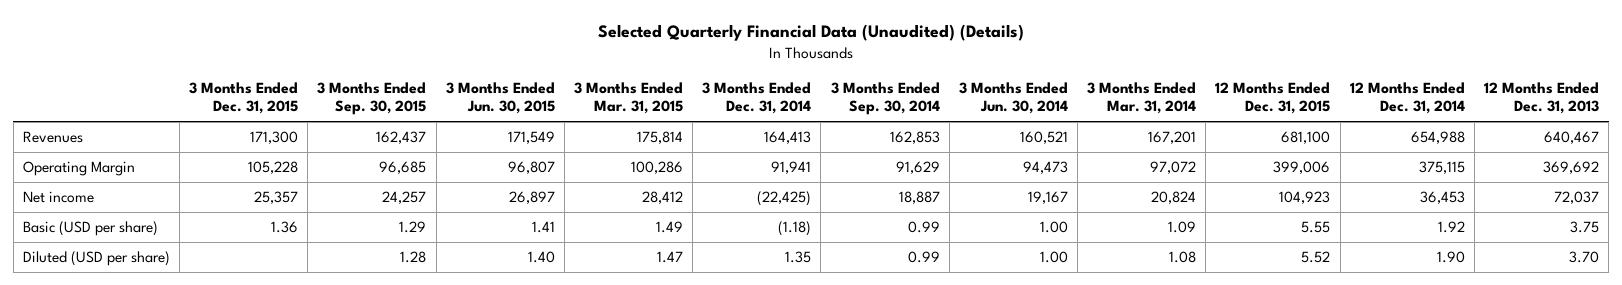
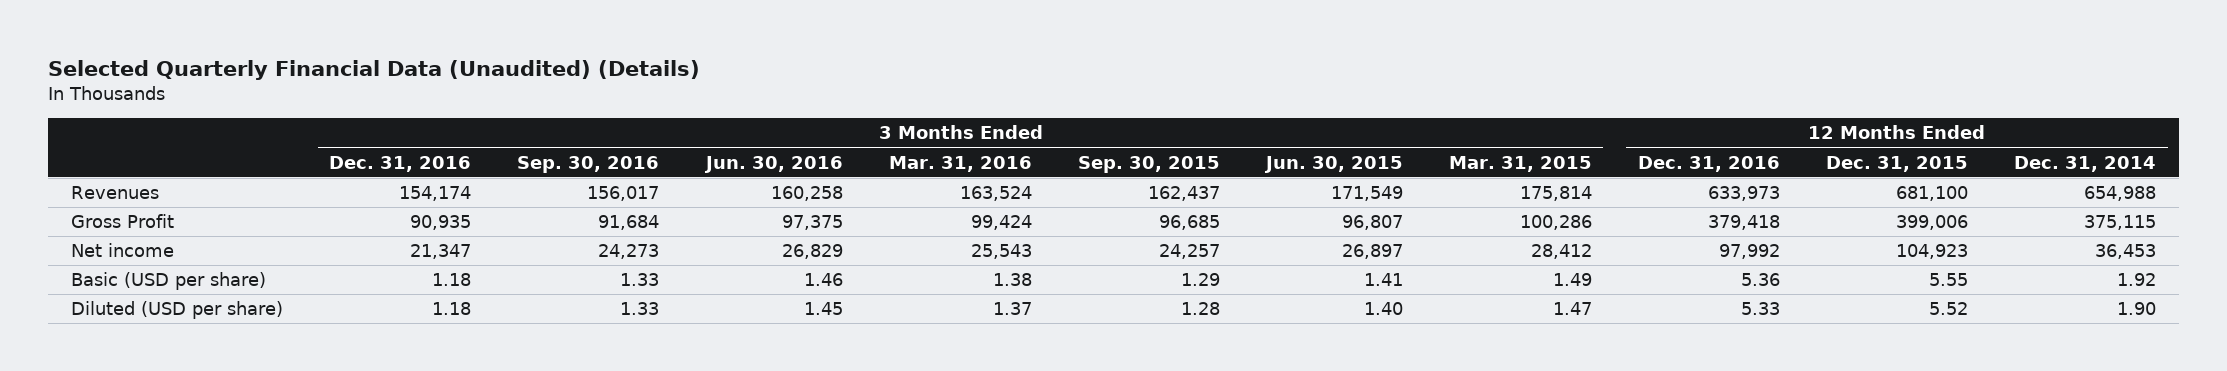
[189,82,299,115] 3 Months Ended Dec. 31, 2015 -> none
[702,82,812,115] 3 Months Ended Dec. 31, 2014 -> none
[830,82,940,116] 3 Months Ended Sep. 30, 2014 -> none
[958,82,1068,115] 3 Months Ended Jun. 30, 2014 -> none
[1087,82,1197,115] 3 Months Ended Mar. 31, 2014 -> none
[1484,82,1600,115] 12 Months Ended Dec. 31, 2013 -> none
none -> [329,155,472,172] Dec. 31, 2016
none -> [517,155,660,173] Sep. 30, 2016
none -> [703,155,843,173] Jun. 30, 2016
none -> [888,155,1032,172] Mar. 31, 2016
none -> [1638,155,1781,172] Dec. 31, 2016
[22,160,135,176] Operating Margin -> [71,214,175,229] Gross Profit

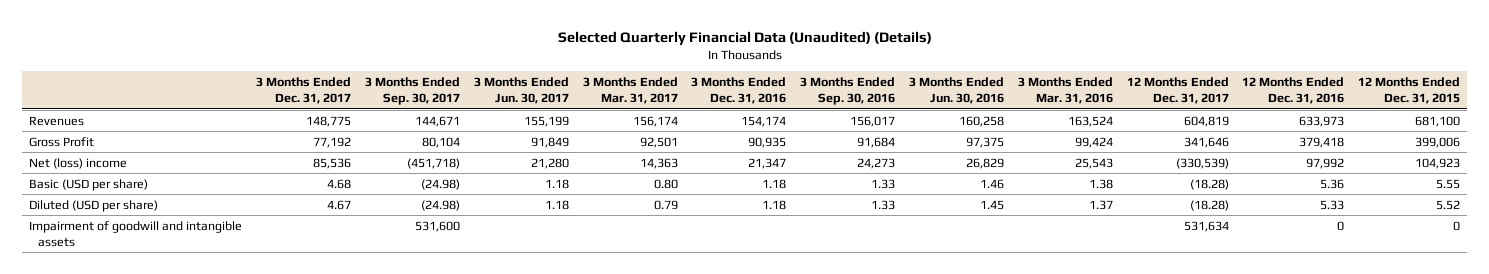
[1077,155,1220,173] Sep. 30, 2015 -> none
[1263,155,1403,173] Jun. 30, 2015 -> none
[1448,155,1592,172] Mar. 31, 2015 -> none
[2014,155,2157,172] Dec. 31, 2014 -> none
none -> [256,77,352,104] 3 Months Ended Dec. 31, 2017
none -> [364,77,460,105] 3 Months Ended Sep. 30, 2017
none -> [473,77,569,104] 3 Months Ended Jun. 30, 2017
none -> [582,77,678,104] 3 Months Ended Mar. 31, 2017
none -> [1126,77,1229,104] 12 Months Ended Dec. 31, 2017
[71,243,175,258] Net income -> [29,157,128,169] Net (loss) income
none -> [29,220,243,247] Impairment of goodwill and intangible assets

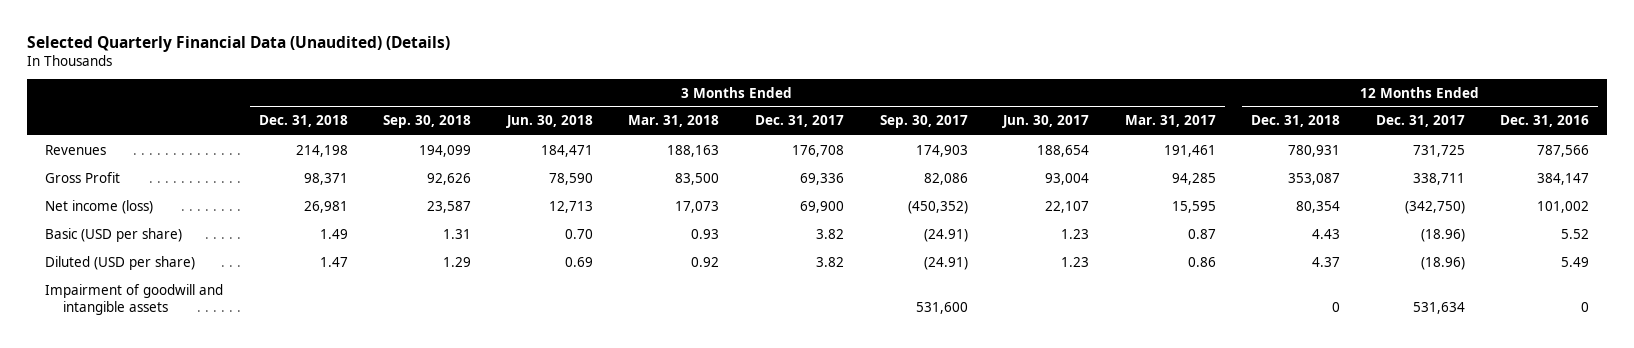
[691,77,787,104] 3 Months Ended Dec. 31, 2016 -> none
[800,77,896,105] 3 Months Ended Sep. 30, 2016 -> none
[908,77,1004,104] 3 Months Ended Jun. 30, 2016 -> none
[1017,77,1113,104] 3 Months Ended Mar. 31, 2016 -> none
[1358,77,1461,104] 12 Months Ended Dec. 31, 2015 -> none
none -> [258,115,348,128] Dec. 31, 2018
none -> [383,115,472,129] Sep. 30, 2018
none -> [505,115,593,129] Jun. 30, 2018
none -> [628,115,720,128] Mar. 31, 2018
none -> [1251,115,1341,128] Dec. 31, 2018
[306,115,352,127] 148,775 -> [791,144,844,157] 176,708
[414,115,460,127] 144,671 -> [915,144,968,157] 174,903
[523,115,569,127] 155,199 -> [1037,144,1090,157] 188,654
[632,115,678,127] 156,174 -> [1163,144,1216,157] 191,461
[1183,115,1229,127] 604,819 -> [1412,144,1465,157] 731,725
[1299,115,1345,127] 633,973 -> [1537,144,1590,157] 787,566
[313,136,352,148] 77,192 -> [799,172,844,185] 69,336
[421,136,460,148] 80,104 -> [923,172,968,185] 82,086
[530,136,569,148] 91,849 -> [1045,172,1090,185] 93,004
[639,136,678,148] 92,501 -> [1171,172,1216,185] 94,285
[1183,136,1229,148] 341,646 -> [1412,172,1465,185] 338,711
[1299,136,1345,148] 379,418 -> [1537,172,1590,185] 384,147
[29,157,128,169] Net (loss) income -> [45,199,154,214] Net income (loss)
[313,157,352,169] 85,536 -> [799,200,844,213] 69,900
[406,157,460,169] (451,718) -> [907,200,968,214] (450,352)
[530,157,569,169] 21,280 -> [1045,200,1090,213] 22,107
[639,157,678,169] 14,363 -> [1171,200,1216,213] 15,595
[1175,157,1229,169] (330,539) -> [1404,200,1465,214] (342,750)
[1306,157,1345,169] 97,992 -> [1537,200,1590,213] 101,002
[327,178,352,189] 4.68 -> [815,228,844,239] 3.82
[420,178,460,190] (24.98) -> [923,228,968,242] (24.91)
[544,178,569,189] 1.18 -> [1061,228,1090,239] 1.23
[653,178,678,189] 0.80 -> [1187,228,1216,239] 0.87
[1189,178,1229,190] (18.28) -> [1420,228,1465,242] (18.96)
[1320,178,1345,189] 5.36 -> [1561,228,1590,239] 5.52
[327,199,352,210] 4.67 -> [815,256,844,267] 3.82
[420,199,460,211] (24.98) -> [923,256,968,270] (24.91)
[544,199,569,210] 1.18 -> [1061,256,1090,267] 1.23
[653,199,678,210] 0.79 -> [1187,256,1216,267] 0.86
[1189,199,1229,211] (18.28) -> [1420,256,1465,270] (18.96)
[1320,199,1345,210] 5.33 -> [1561,256,1590,267] 5.49

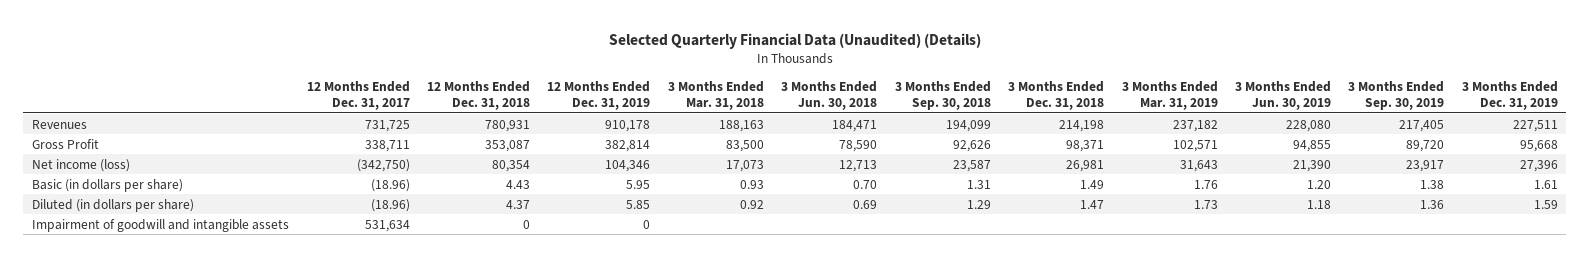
[754,115,844,128] Dec. 31, 2017 -> none
[879,115,968,129] Sep. 30, 2017 -> none
[1002,115,1090,129] Jun. 30, 2017 -> none
[1124,115,1216,128] Mar. 31, 2017 -> none
[1500,115,1590,128] Dec. 31, 2016 -> none
none -> [547,81,651,111] 12 Months Ended Dec. 31, 2019
none -> [1121,81,1218,111] 3 Months Ended Mar. 31, 2019
none -> [1234,81,1331,111] 3 Months Ended Jun. 30, 2019
none -> [1348,81,1445,111] 3 Months Ended Sep. 30, 2019
none -> [1461,81,1558,111] 3 Months Ended Dec. 31, 2019
[45,227,183,242] Basic (USD per share) -> [32,178,184,192] Basic (in dollars per share)
[45,255,196,270] Diluted (USD per share) -> [32,198,195,212] Diluted (in dollars per share)

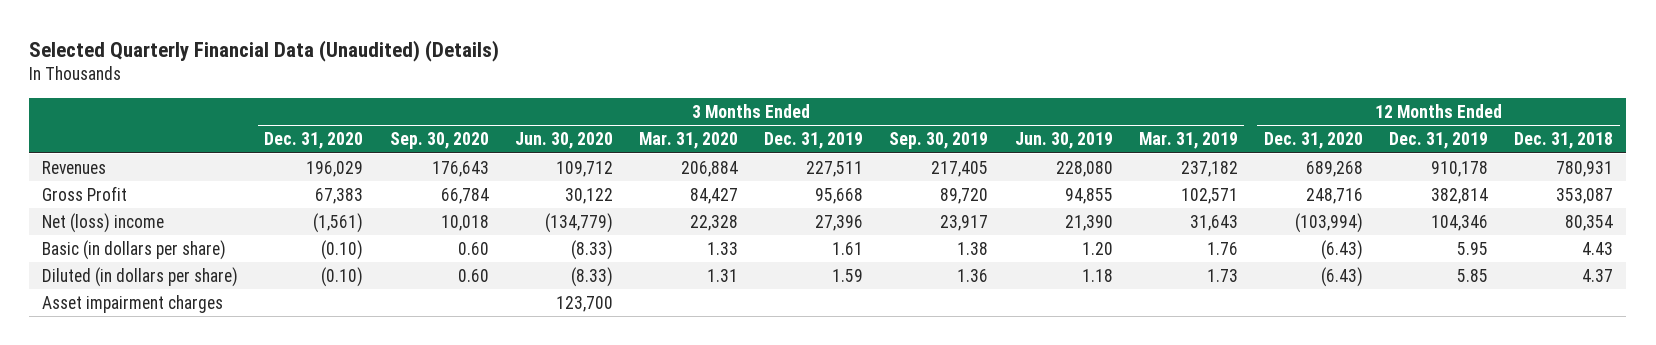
[306,81,410,111] 12 Months Ended Dec. 31, 2017 -> none
[667,81,764,111] 3 Months Ended Mar. 31, 2018 -> none
[781,81,878,111] 3 Months Ended Jun. 30, 2018 -> none
[894,81,991,111] 3 Months Ended Sep. 30, 2018 -> none
[1008,81,1105,111] 3 Months Ended Dec. 31, 2018 -> none
none -> [264,132,364,150] Dec. 31, 2020
none -> [389,132,489,150] Sep. 30, 2020
none -> [514,132,613,150] Jun. 30, 2020
none -> [639,132,739,150] Mar. 31, 2020
none -> [1263,132,1363,150] Dec. 31, 2020
[32,158,131,172] Net income (loss) -> [42,212,165,233] Net (loss) income
[32,218,290,232] Impairment of goodwill and intangible assets -> none
none -> [42,294,224,313] Asset impairment charges

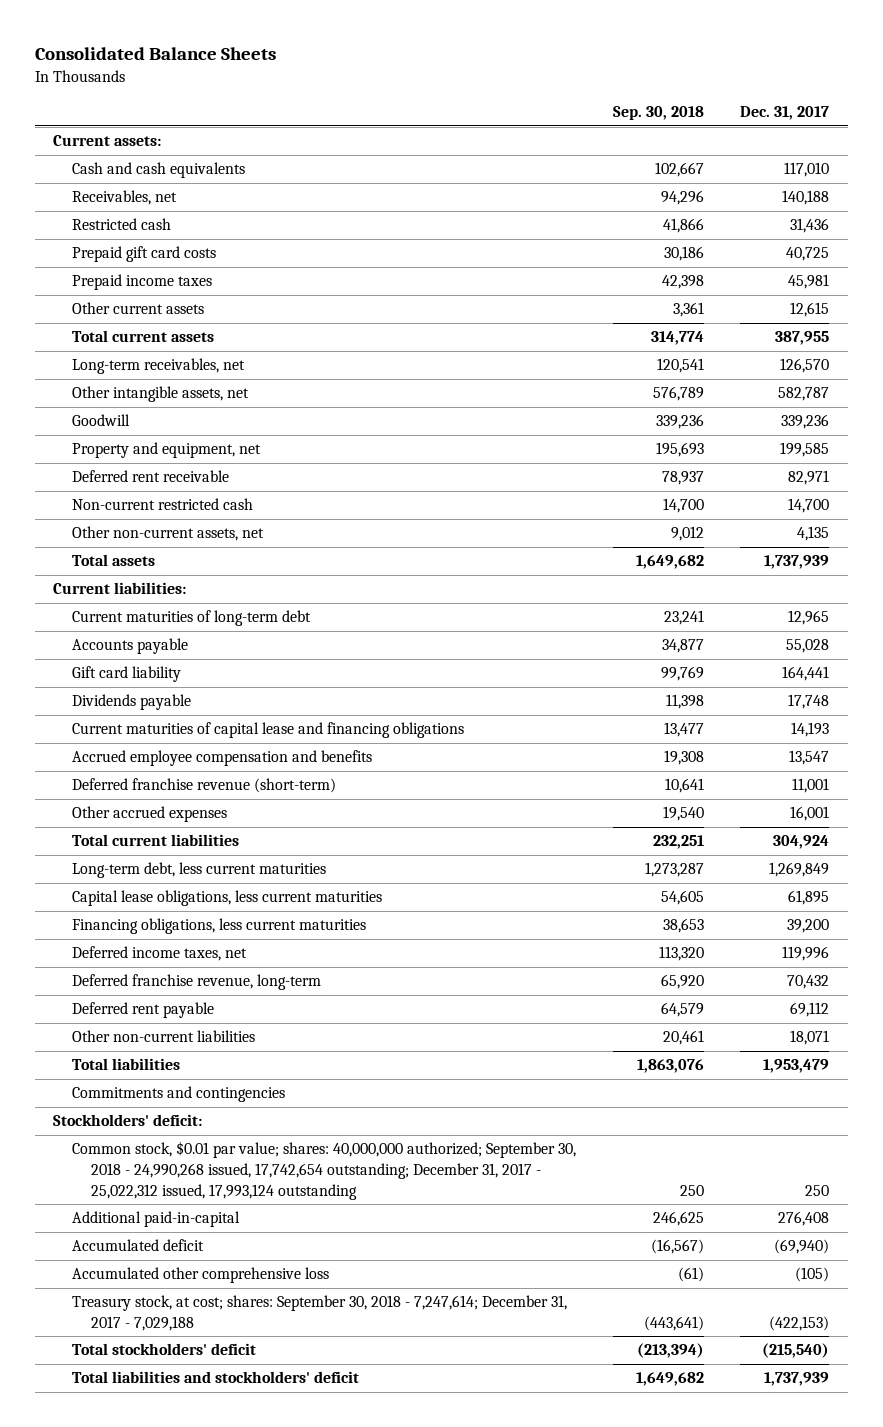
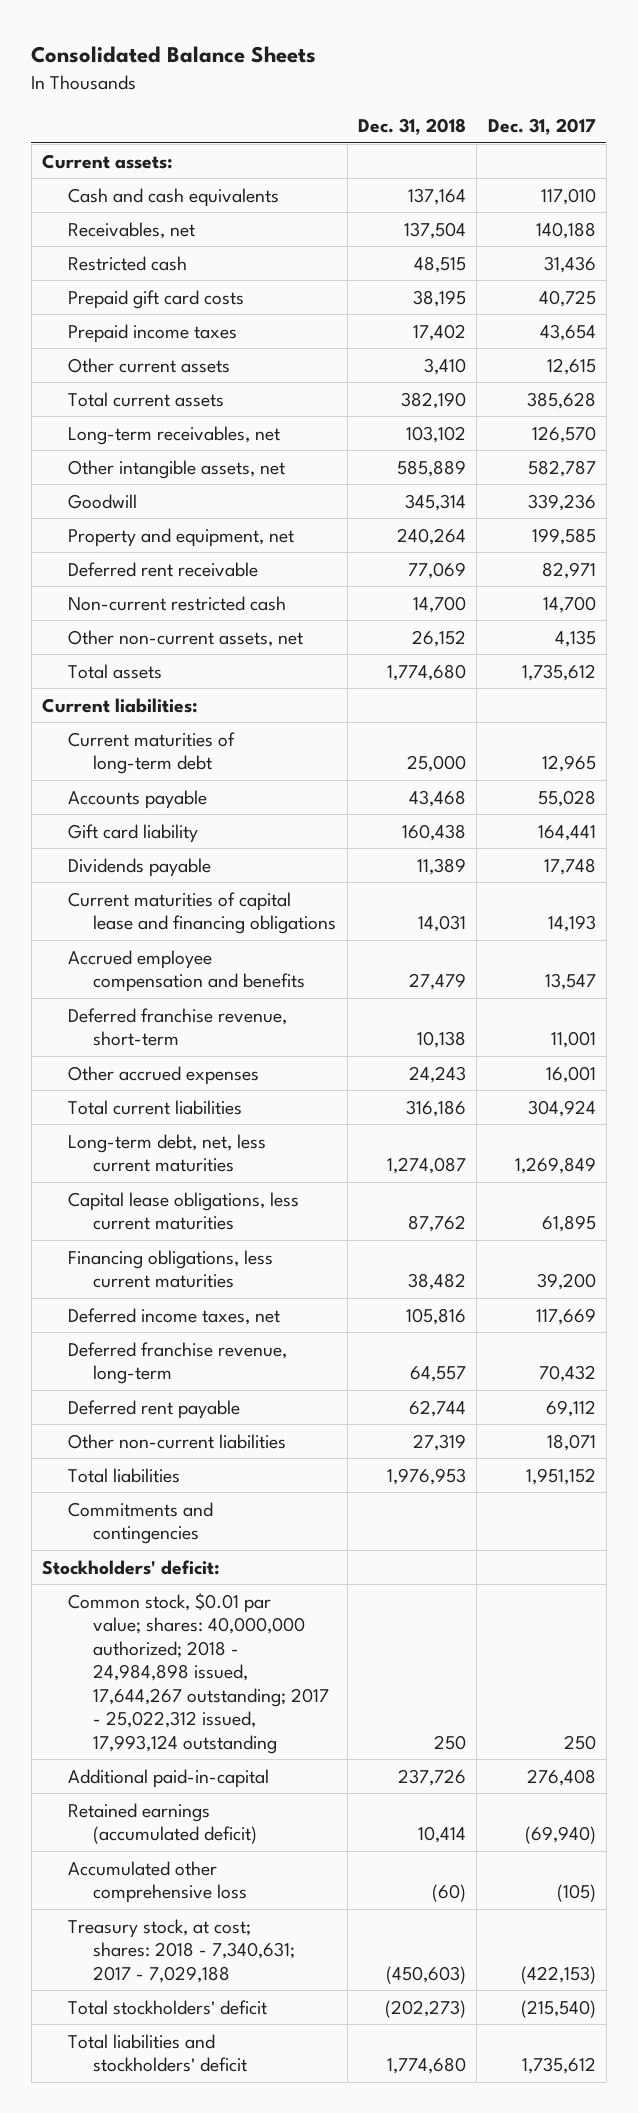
[612,106,704,121] Sep. 30, 2018 -> none
none -> [357,118,466,136] Dec. 31, 2018
[788,274,830,290] 45,981 -> [539,323,596,341] 43,654
[775,331,830,346] 387,955 -> [526,391,596,409] 385,628
[764,555,830,570] 1,737,939 -> [521,663,596,681] 1,735,612
[72,778,337,794] Deferred franchise revenue (short-term) -> [67,1007,287,1047] Deferred franchise revenue, short-term
[72,862,327,879] Long-term debt, less current maturities -> [67,1133,266,1173] Long-term debt, net, less current maturities
[782,946,830,962] 119,996 -> [535,1307,596,1325] 117,669
[763,1059,830,1074] 1,953,479 -> [525,1467,596,1485] 1,951,152
[72,1141,577,1200] Common stock, $0.01 par value; shares: 40,000,000 authorized; September 30, 2018 - 24,990,268 issued, 17,742,654 outstanding; December 31, 2017 - 25,022,312 issued, 17,993,124 outstanding -> [67,1592,330,1754] Common stock, $0.01 par value; shares: 40,000,000 authorized; 2018 - 24,984,898 issued, 17,644,267 outstanding; 2017 - 25,022,312 issued, 17,993,124 outstanding
[72,1239,205,1252] Accumulated deficit -> [67,1802,258,1845] Retained earnings (accumulated deficit)
[72,1295,568,1332] Treasury stock, at cost; shares: September 30, 2018 - 7,247,614; December 31, 2017 - 7,029,188 -> [67,1918,296,1983] Treasury stock, at cost; shares: 2018 - 7,340,631; 2017 - 7,029,188
[764,1372,830,1387] 1,737,939 -> [521,2057,596,2075] 1,735,612

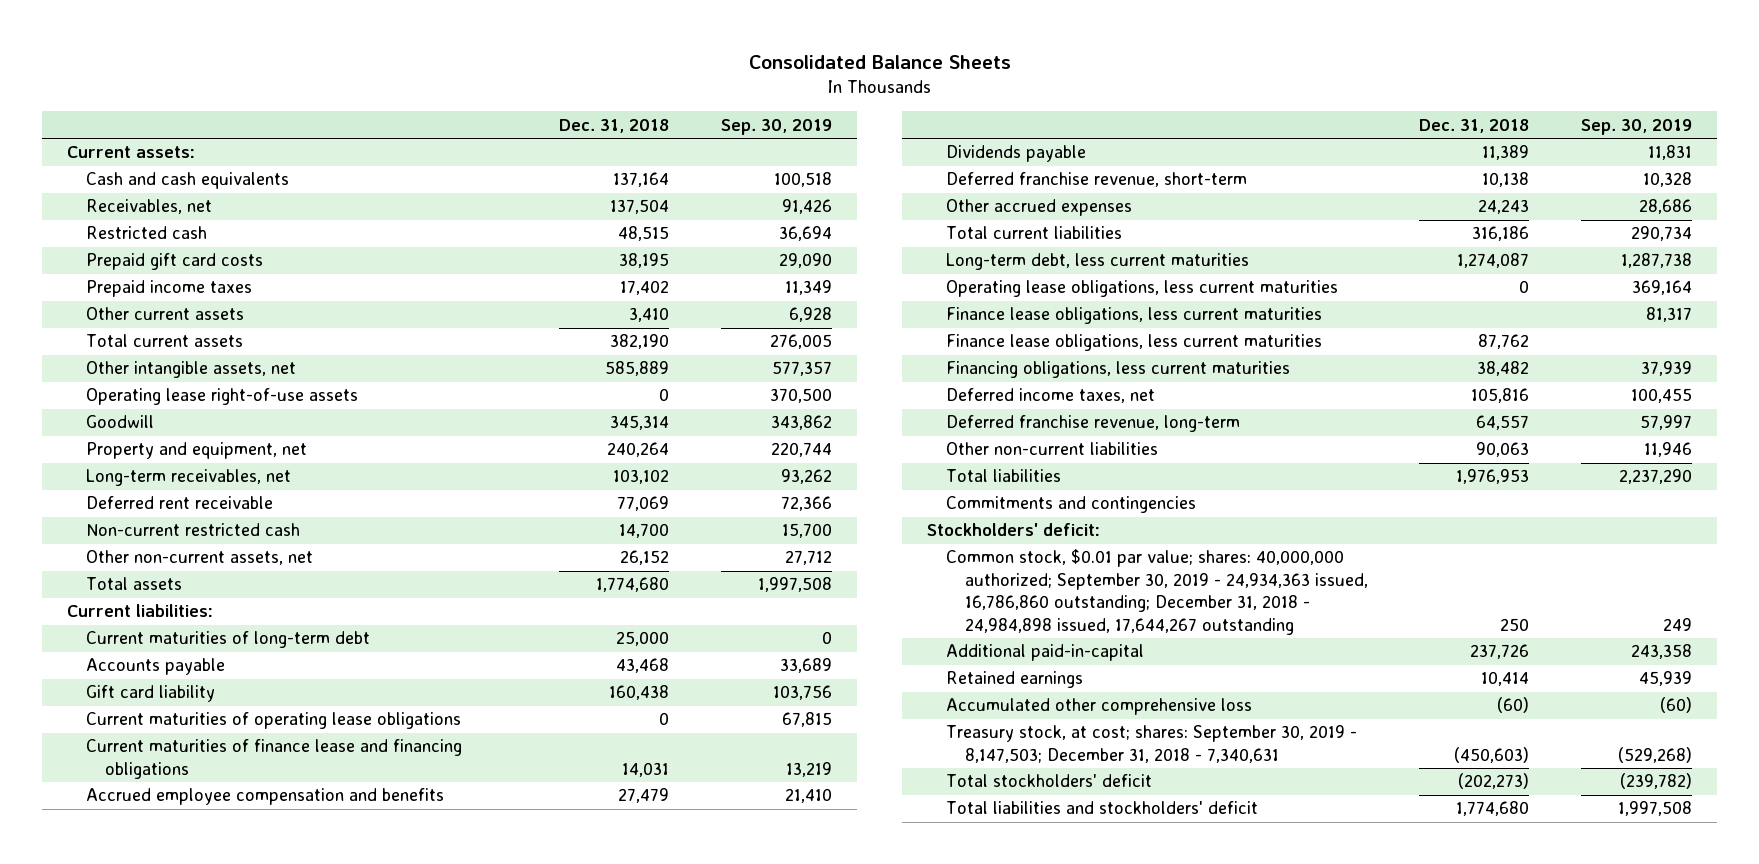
[487,118,596,136] Dec. 31, 2017 -> none
none -> [720,118,832,135] Sep. 30, 2019
none -> [86,388,359,406] Operating lease right-of-use assets
[67,425,280,445] Long-term receivables, net -> [86,469,292,487] Long-term receivables, net
none -> [86,712,462,730] Current maturities of operating lease obligations
[67,891,337,935] Current maturities of capital lease and financing obligations -> [86,739,463,779] Current maturities of finance lease and financing obligations
[67,857,211,877] Dividends payable -> [946,145,1087,163] Dividends payable
[67,1133,266,1173] Long-term debt, net, less current maturities -> [946,253,1250,271] Long-term debt, less current maturities
none -> [946,280,1339,298] Operating lease obligations, less current maturities
none -> [946,307,1323,325] Finance lease obligations, less current maturities
[67,1191,299,1231] Capital lease obligations, less current maturities -> [946,334,1323,352] Finance lease obligations, less current maturities
[67,1399,240,1419] Deferred rent payable -> none
[412,1433,466,1451] 27,319 -> [1476,442,1530,458] 90,063
[67,1592,330,1754] Common stock, $0.01 par value; shares: 40,000,000 authorized; 2018 - 24,984,898 issued, 17,644,267 outstanding; 2017 - 25,022,312 issued, 17,993,124 outstanding -> [946,549,1369,635] Common stock, $0.01 par value; shares: 40,000,000 authorized; September 30, 2019 - 24,934,363 issued, 16,786,860 outstanding; December 31, 2018 - 24,984,898 issued, 17,644,267 outstanding
[67,1802,258,1845] Retained earnings (accumulated deficit) -> [946,671,1084,689] Retained earnings
[67,1918,296,1983] Treasury stock, at cost; shares: 2018 - 7,340,631; 2017 - 7,029,188 -> [946,725,1358,763] Treasury stock, at cost; shares: September 30, 2019 - 8,147,503; December 31, 2018 - 7,340,631

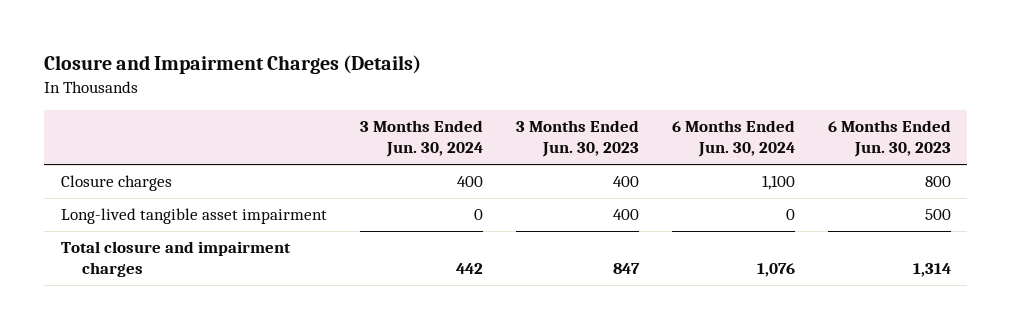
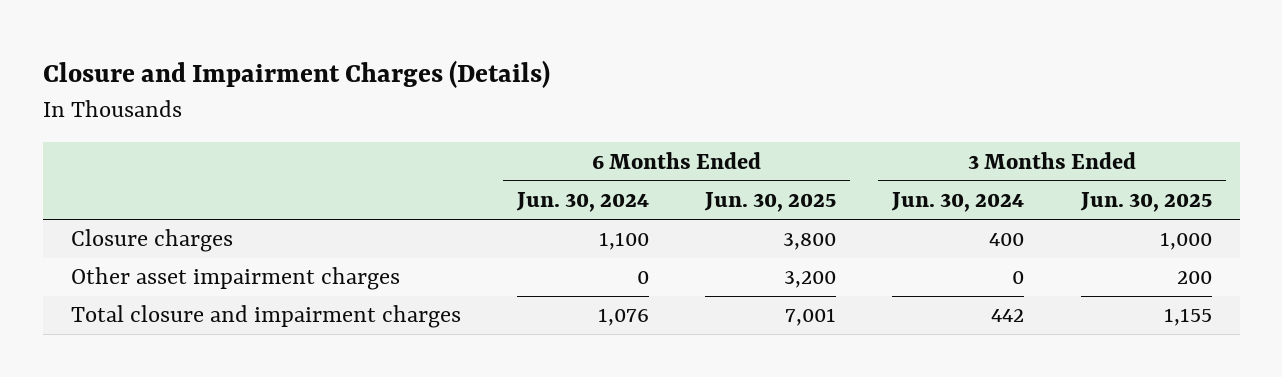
[515,120,639,158] 3 Months Ended Jun. 30, 2023 -> none
[827,120,951,158] 6 Months Ended Jun. 30, 2023 -> none
none -> [704,192,837,213] Jun. 30, 2025
none -> [1079,192,1212,213] Jun. 30, 2025
[60,208,327,225] Long-lived tangible asset impairment -> none
none -> [70,267,400,291] Other asset impairment charges

